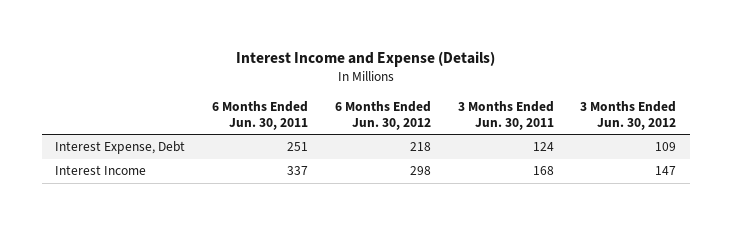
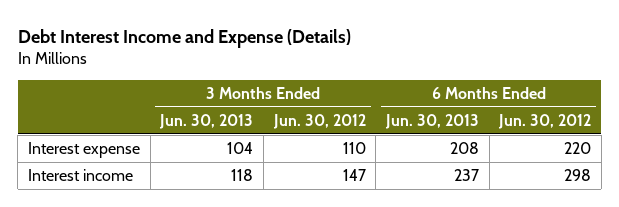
[235,50,495,67] Interest Income and Expense (Details) -> [17,28,351,48] Debt Interest Income and Expense (Details)
[211,100,308,130] 6 Months Ended Jun. 30, 2011 -> none
[457,100,554,130] 3 Months Ended Jun. 30, 2011 -> none
none -> [159,113,254,129] Jun. 30, 2013
none -> [384,113,479,129] Jun. 30, 2013
[55,141,186,155] Interest Expense, Debt -> [28,142,141,159] Interest expense
[409,142,431,152] 218 -> [564,142,592,155] 220
[655,142,677,152] 109 -> [342,142,366,155] 110
[55,165,147,176] Interest Income -> [28,169,134,182] Interest income

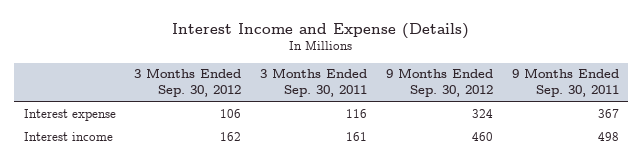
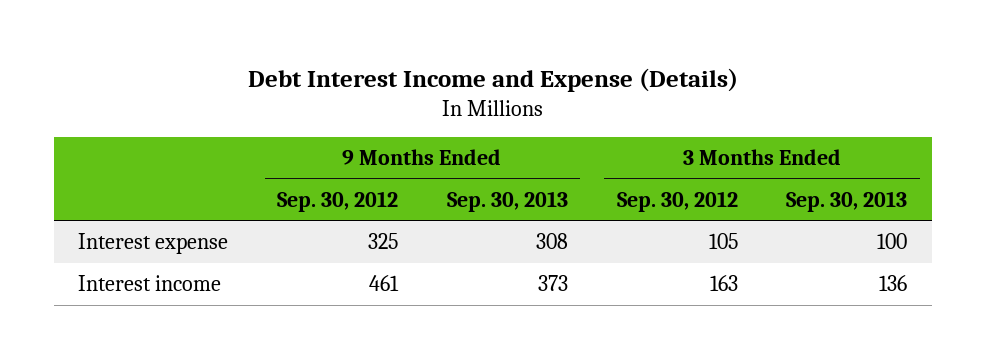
[172,22,470,39] Interest Income and Expense (Details) -> [247,67,738,92] Debt Interest Income and Expense (Details)
[260,68,368,98] 3 Months Ended Sep. 30, 2011 -> none
[511,68,619,98] 9 Months Ended Sep. 30, 2011 -> none
none -> [446,190,568,212] Sep. 30, 2013
none -> [786,190,908,212] Sep. 30, 2013
[220,108,242,118] 106 -> [708,233,738,250] 105
[471,108,493,118] 324 -> [367,233,398,250] 325
[220,131,242,141] 162 -> [709,275,738,292] 163
[471,131,493,141] 460 -> [368,275,399,292] 461

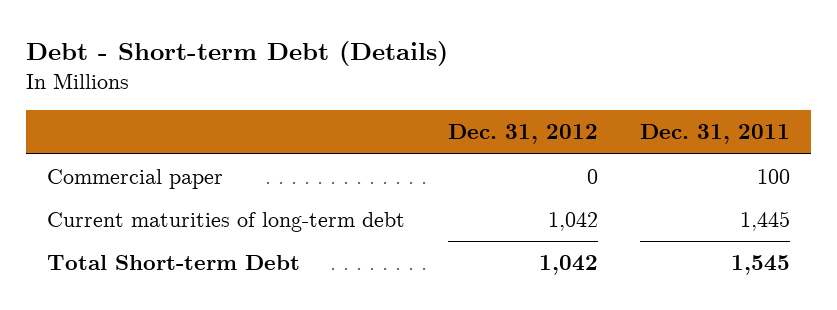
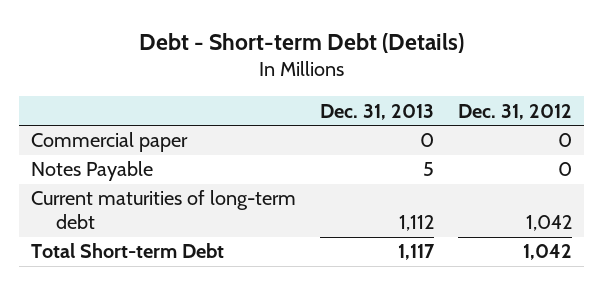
[640,124,791,145] Dec. 31, 2011 -> none
none -> [320,103,435,120] Dec. 31, 2013
none -> [31,161,154,182] Notes Payable

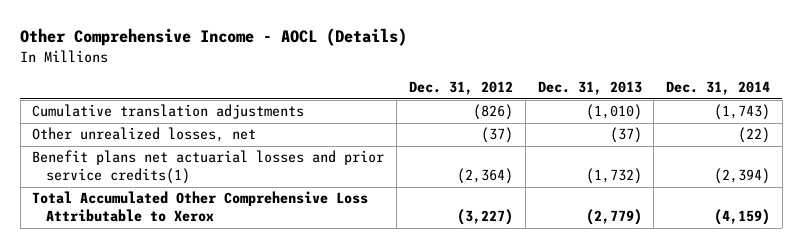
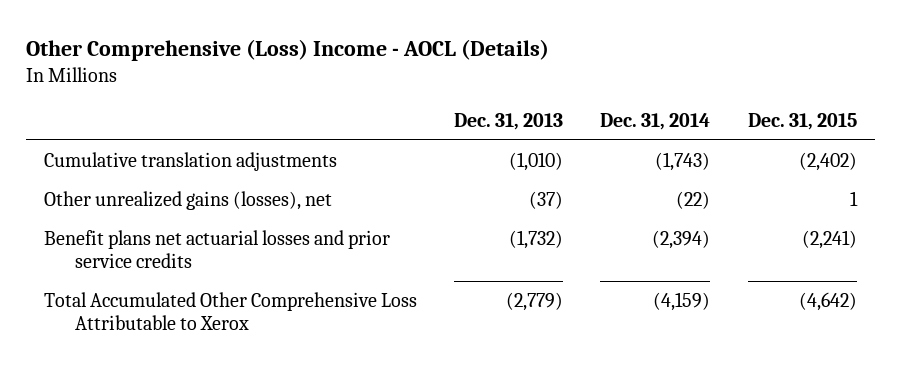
[20,28,408,47] Other Comprehensive Income - AOCL (Details) -> [25,38,549,61] Other Comprehensive (Loss) Income - AOCL (Details)
[408,81,513,96] Dec. 31, 2012 -> none
none -> [747,112,857,130] Dec. 31, 2015
[32,127,257,143] Other unrealized losses, net -> [44,190,333,210] Other unrealized gains (losses), net
[32,150,385,185] Benefit plans net actuarial losses and prior service credits(1) -> [44,229,391,269] Benefit plans net actuarial losses and prior service credits

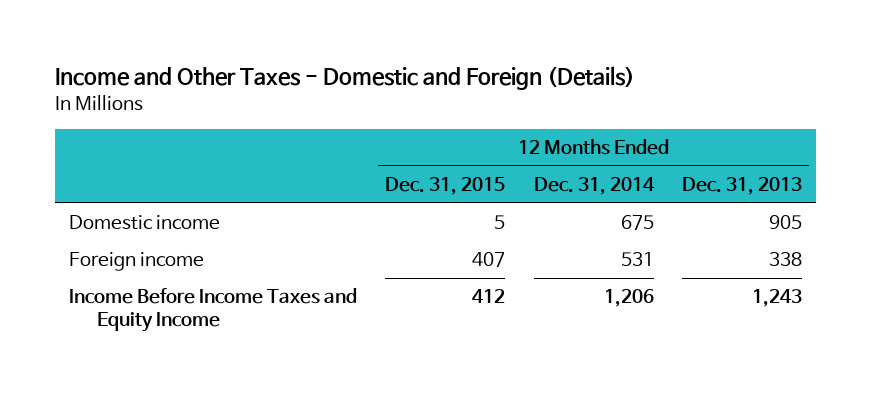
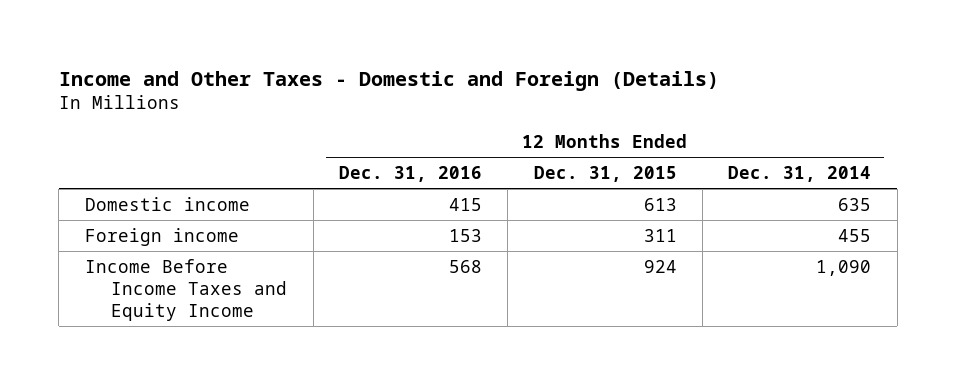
[681,177,802,196] Dec. 31, 2013 -> none
none -> [338,165,482,182] Dec. 31, 2016
[494,215,506,230] 5 -> [643,197,677,211] 613
[620,215,654,231] 675 -> [838,197,872,211] 635
[472,252,506,268] 407 -> [643,228,677,242] 311
[620,252,654,267] 531 -> [838,228,872,242] 455
[472,289,506,304] 412 -> [643,259,677,273] 924
[603,289,654,308] 1,206 -> [816,259,872,276] 1,090

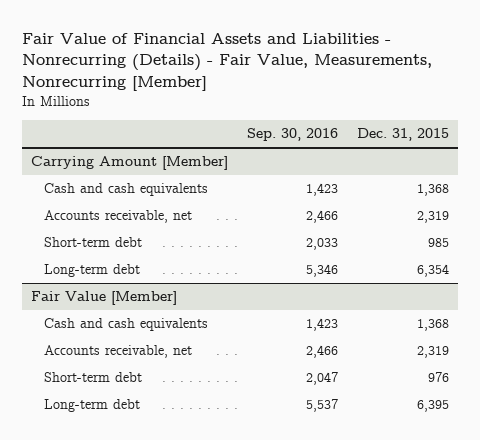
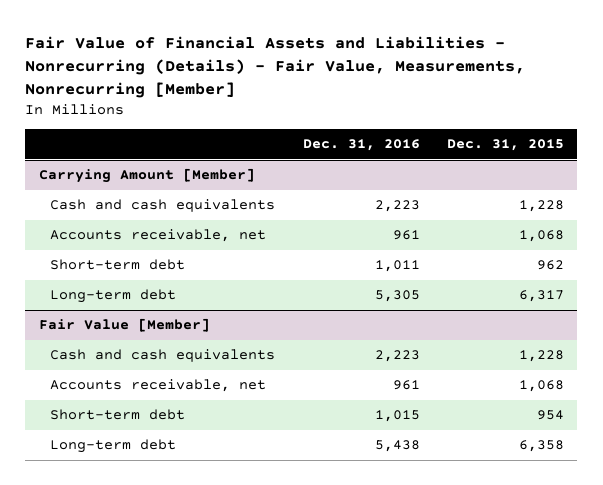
[246,128,338,142] Sep. 30, 2016 -> none
none -> [302,139,420,152] Dec. 31, 2016
[416,184,449,197] 1,368 -> [518,200,564,213] 1,228
[416,211,449,224] 2,319 -> [518,230,564,243] 1,068
[427,238,449,248] 985 -> [536,260,564,271] 962
[416,264,449,278] 6,354 -> [518,290,564,303] 6,317
[416,319,449,332] 1,368 -> [518,350,564,363] 1,228
[416,346,449,359] 2,319 -> [518,380,564,393] 1,068
[427,372,449,383] 976 -> [536,410,564,421] 954
[416,400,449,413] 6,395 -> [518,440,564,453] 6,358

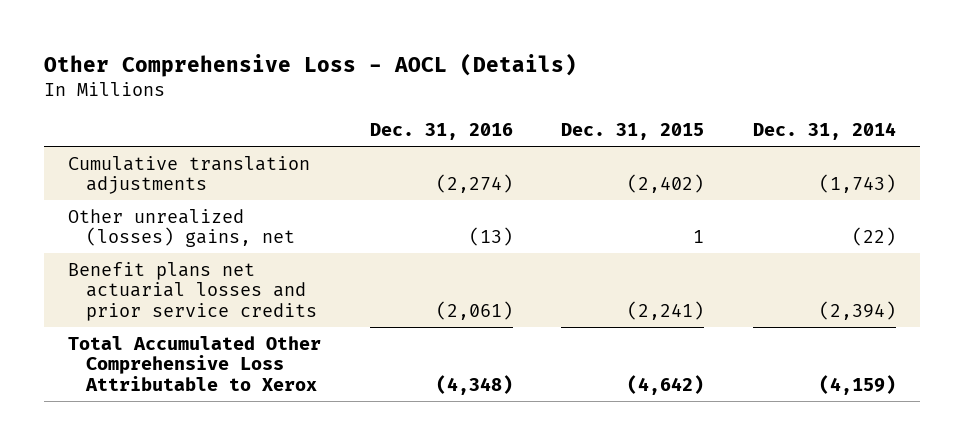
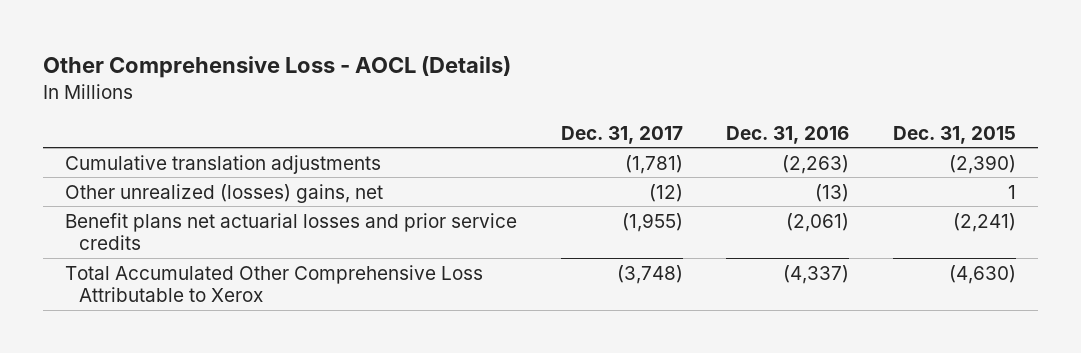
[752,122,896,141] Dec. 31, 2014 -> none
none -> [560,125,683,144] Dec. 31, 2017
[435,174,513,194] (2,274) -> [782,154,850,174] (2,263)
[627,174,705,194] (2,402) -> [948,154,1016,174] (2,390)
[435,375,513,396] (4,348) -> [783,264,850,284] (4,337)
[627,375,705,396] (4,642) -> [948,264,1016,284] (4,630)

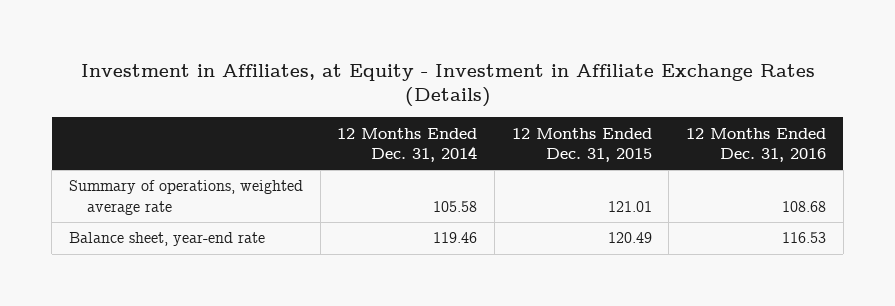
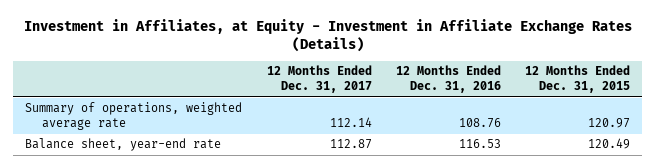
[337,127,478,163] 12 Months Ended Dec. 31, 2014 -> none
none -> [266,65,372,94] 12 Months Ended Dec. 31, 2017
[607,200,652,212] 121.01 -> [588,118,631,129] 120.97
[782,200,827,212] 108.68 -> [458,118,501,129] 108.76

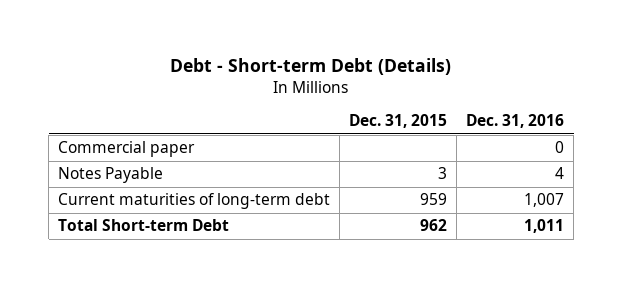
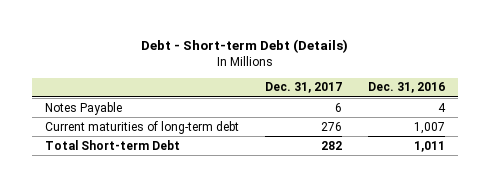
[349,114,448,129] Dec. 31, 2015 -> none
none -> [264,82,342,94] Dec. 31, 2017
[58,141,196,158] Commercial paper -> none

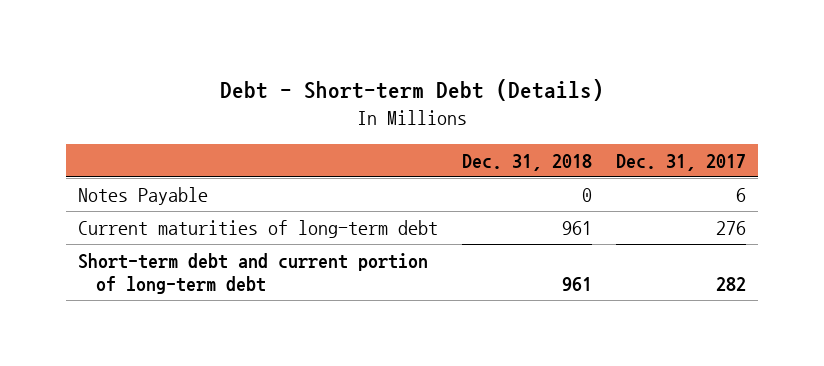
[368,82,446,94] Dec. 31, 2016 -> none
none -> [462,153,593,171] Dec. 31, 2018
[44,139,180,150] Total Short-term Debt -> [78,252,429,295] Short-term debt and current portion of long-term debt

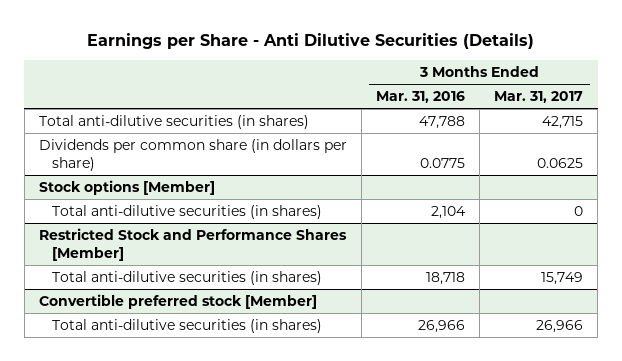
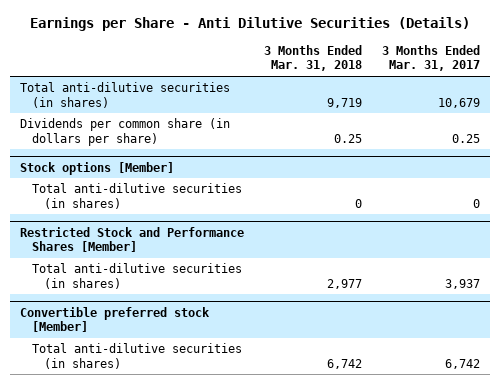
[376,90,466,103] Mar. 31, 2016 -> none
none -> [263,44,362,72] 3 Months Ended Mar. 31, 2018
[542,115,584,129] 42,715 -> [438,97,481,108] 10,679
[537,158,584,169] 0.0625 -> [452,133,481,143] 0.25
[541,271,584,285] 15,749 -> [445,278,481,289] 3,937
[536,319,584,333] 26,966 -> [445,358,481,369] 6,742

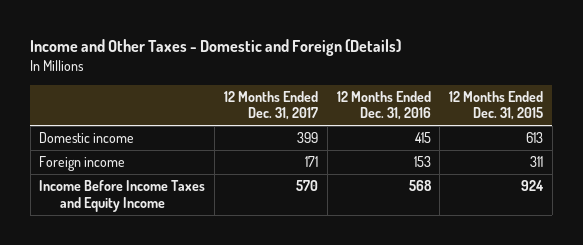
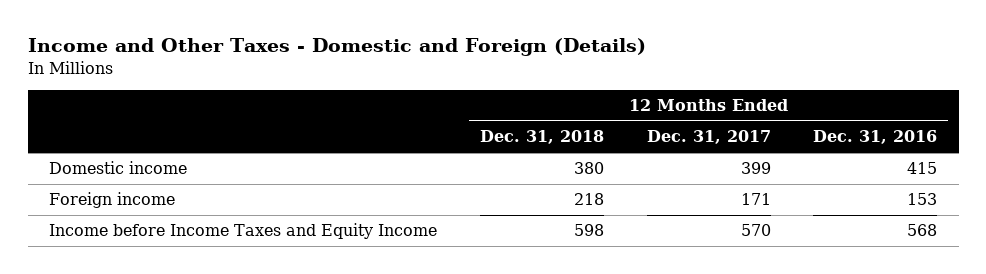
[449,90,544,121] 12 Months Ended Dec. 31, 2015 -> none
none -> [479,130,604,145] Dec. 31, 2018
[39,180,206,212] Income Before Income Taxes and Equity Income -> [49,223,438,240] Income before Income Taxes and Equity Income

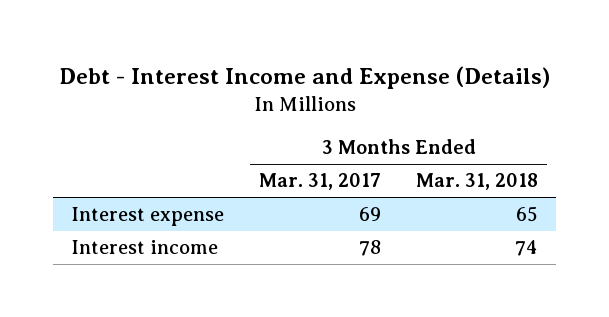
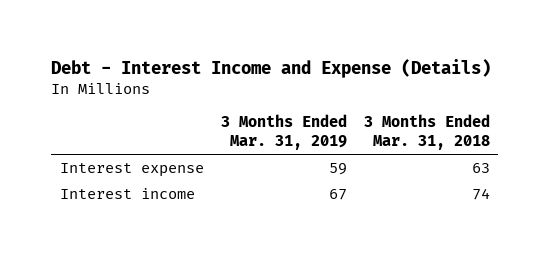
[259,173,382,191] Mar. 31, 2017 -> none
none -> [220,114,347,151] 3 Months Ended Mar. 31, 2019
[516,206,539,223] 65 -> [471,163,490,174] 63

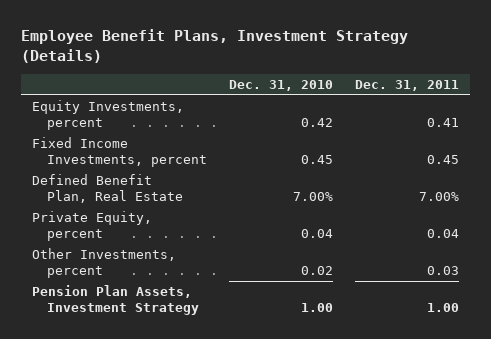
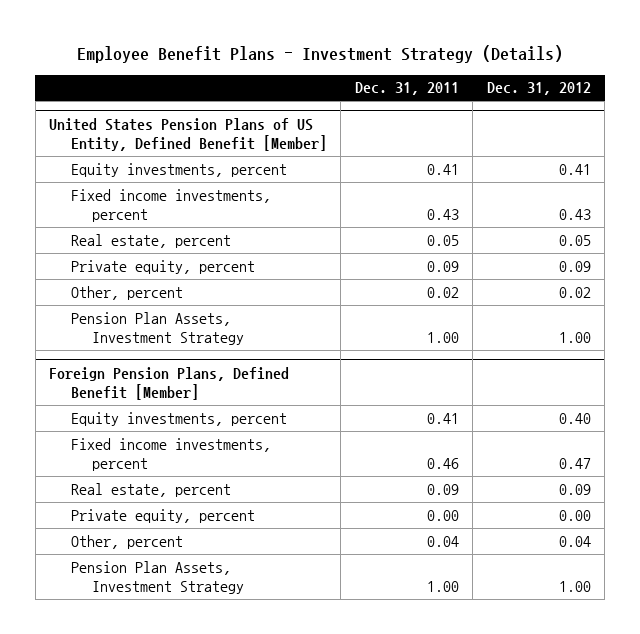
[21,29,409,63] Employee Benefit Plans, Investment Strategy (Details) -> [76,45,563,64] Employee Benefit Plans - Investment Strategy (Details)
[228,79,333,91] Dec. 31, 2010 -> none
none -> [486,82,591,96] Dec. 31, 2012
[32,174,183,204] Defined Benefit Plan, Real Estate -> none
none -> [49,117,327,151] United States Pension Plans of US Entity, Defined Benefit [Member]
[32,100,185,131] Equity Investments, percent -> [70,162,287,177] Equity investments, percent
[32,137,207,168] Fixed Income Investments, percent -> [70,188,271,223] Fixed income investments, percent
[426,155,459,165] 0.45 -> [426,209,459,221] 0.43
none -> [70,233,231,248] Real estate, percent
[32,211,153,242] Private Equity, percent -> [70,259,255,274] Private equity, percent
[426,229,459,239] 0.04 -> [426,260,459,272] 0.09
[32,248,177,279] Other Investments, percent -> [70,285,183,300] Other, percent
[426,266,459,276] 0.03 -> [426,286,459,298] 0.02
none -> [49,366,290,400] Foreign Pension Plans, Defined Benefit [Member]
none -> [70,411,287,426] Equity investments, percent
none -> [70,437,271,472] Fixed income investments, percent
none -> [70,482,231,497] Real estate, percent
none -> [70,508,255,523] Private equity, percent
none -> [70,534,183,549] Other, percent
none -> [70,560,245,595] Pension Plan Assets, Investment Strategy

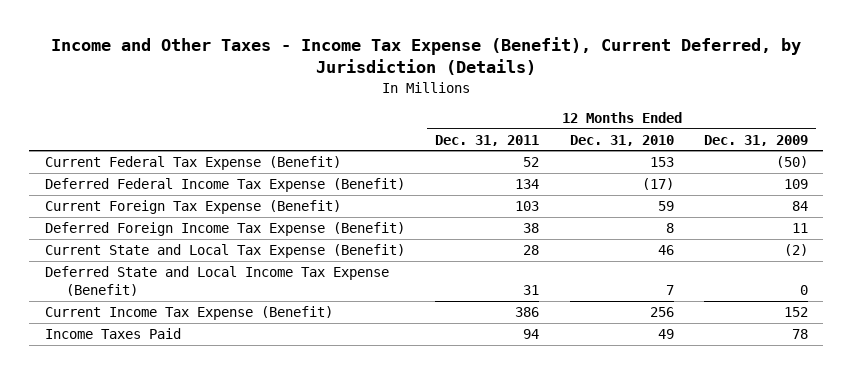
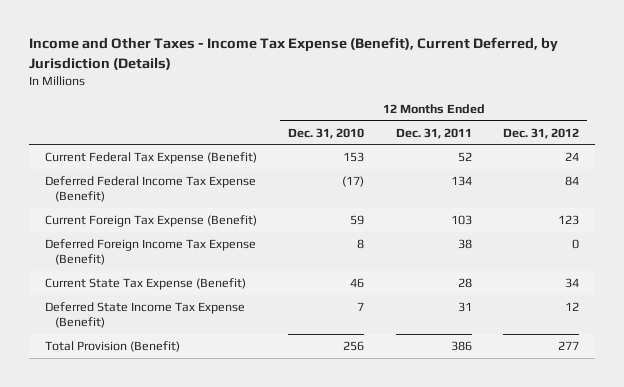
[703,134,808,146] Dec. 31, 2009 -> none
none -> [503,127,580,139] Dec. 31, 2012
[44,328,181,340] Income Taxes Paid -> none
[44,244,405,259] Current State and Local Tax Expense (Benefit) -> [44,277,246,290] Current State Tax Expense (Benefit)
[44,266,389,297] Deferred State and Local Income Tax Expense (Benefit) -> [44,301,245,328] Deferred State Income Tax Expense (Benefit)
[44,306,333,321] Current Income Tax Expense (Benefit) -> [44,340,180,352] Total Provision (Benefit)

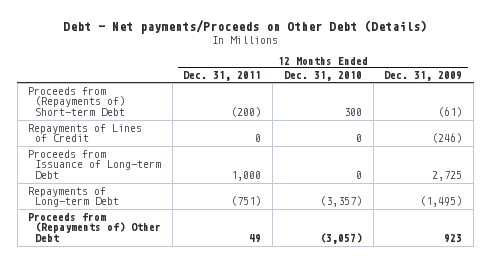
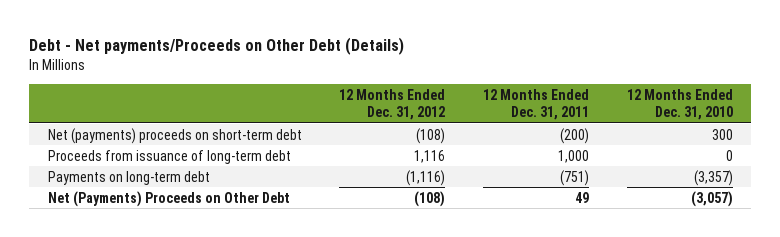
[384,71,463,82] Dec. 31, 2009 -> none
none -> [339,88,446,121] 12 Months Ended Dec. 31, 2012
[28,123,143,143] Repayments of Lines of Credit -> none
[28,86,125,117] Proceeds from (Repayments of) Short-term Debt -> [47,127,302,144] Net (payments) proceeds on short-term debt
[28,149,161,180] Proceeds from Issuance of Long-term Debt -> [47,149,291,164] Proceeds from issuance of long-term debt
[28,186,119,208] Repayments of Long-term Debt -> [47,170,210,185] Payments on long-term debt
[28,212,161,243] Proceeds from (Repayments of) Other Debt -> [47,190,290,207] Net (Payments) Proceeds on Other Debt

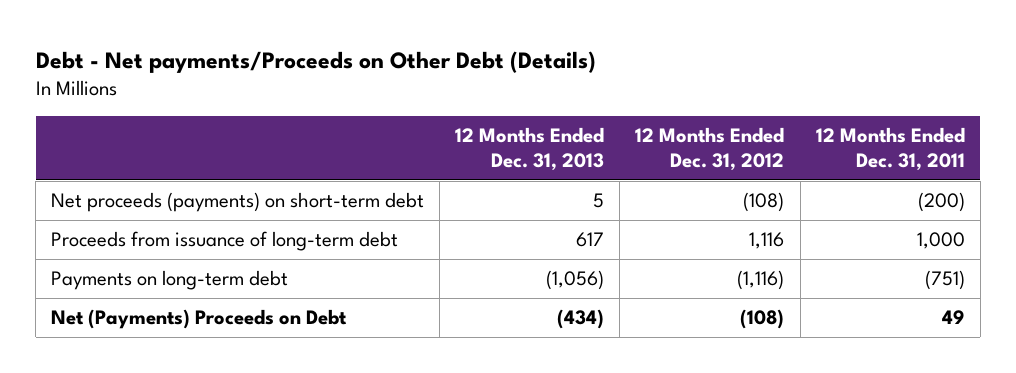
[626,88,733,121] 12 Months Ended Dec. 31, 2010 -> none
none -> [455,127,605,172] 12 Months Ended Dec. 31, 2013
[47,127,302,144] Net (payments) proceeds on short-term debt -> [51,192,425,213] Net proceeds (payments) on short-term debt
[47,190,290,207] Net (Payments) Proceeds on Other Debt -> [51,309,348,330] Net (Payments) Proceeds on Debt

